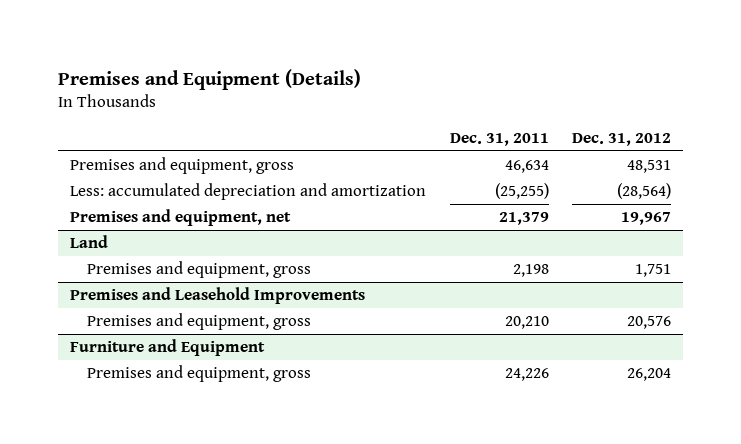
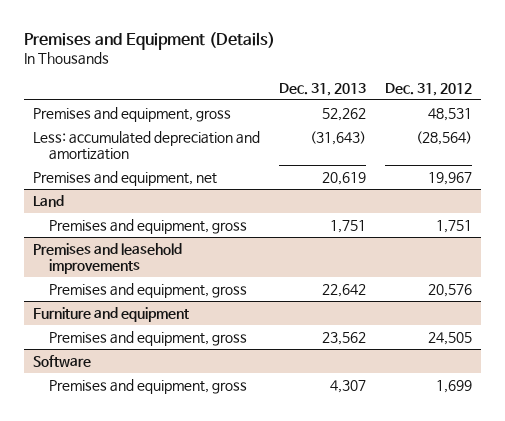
[449,132,549,146] Dec. 31, 2011 -> none
none -> [279,82,367,96] Dec. 31, 2013
[70,287,366,305] Premises and Leasehold Improvements -> [33,242,183,274] Premises and leasehold improvements
[70,339,266,357] Furniture and Equipment -> [33,306,190,322] Furniture and equipment
[626,368,671,382] 26,204 -> [427,331,472,345] 24,505
none -> [33,354,92,367] Software
none -> [49,378,248,394] Premises and equipment, gross

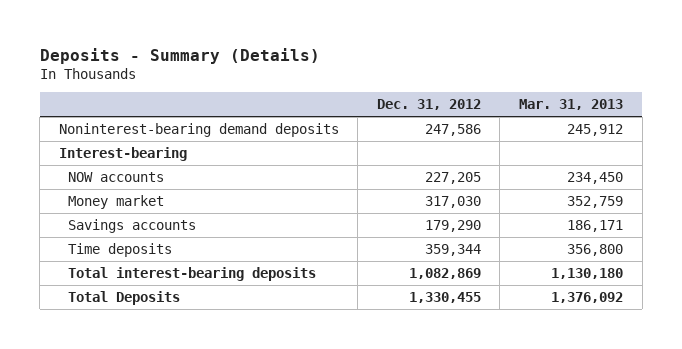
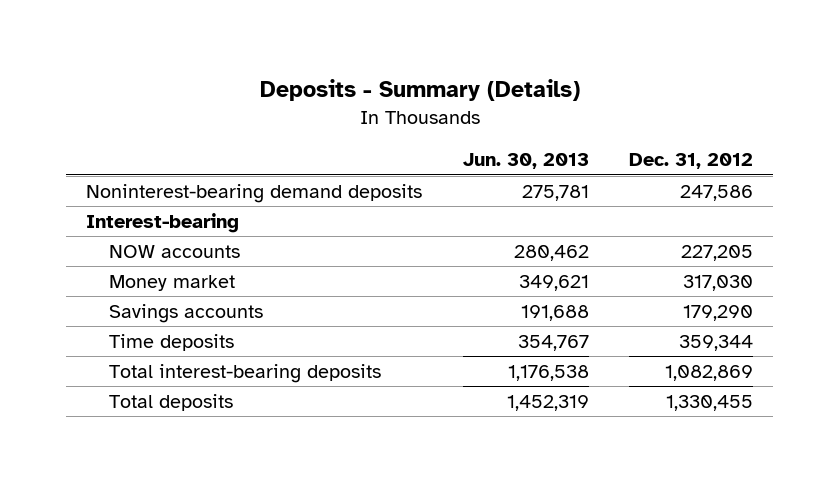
[519,99,624,111] Mar. 31, 2013 -> none
none -> [462,153,589,170] Jun. 30, 2013
[68,290,181,305] Total Deposits -> [109,393,234,411] Total deposits

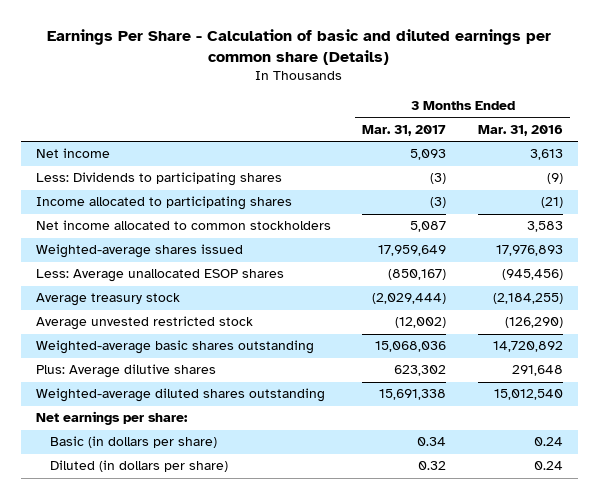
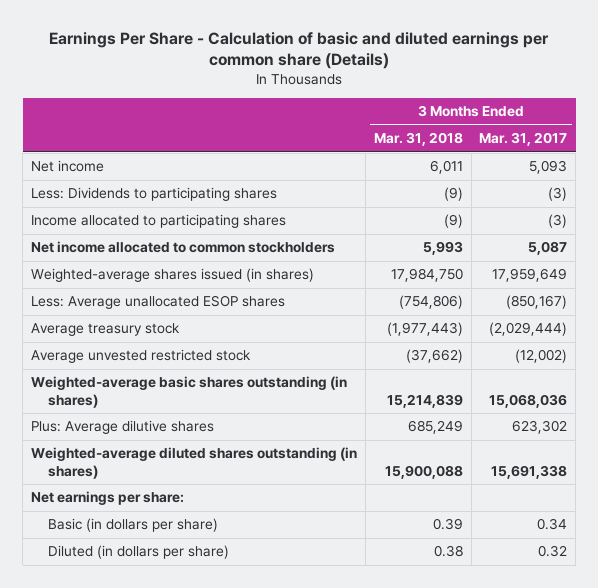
[477,125,563,137] Mar. 31, 2016 -> none
none -> [373,132,463,147] Mar. 31, 2018
[36,244,244,259] Weighted-average shares issued -> [31,268,315,283] Weighted-average shares issued (in shares)
[36,340,315,355] Weighted-average basic shares outstanding -> [31,376,348,408] Weighted-average basic shares outstanding (in shares)
[36,388,326,403] Weighted-average diluted shares outstanding -> [31,447,358,479] Weighted-average diluted shares outstanding (in shares)

